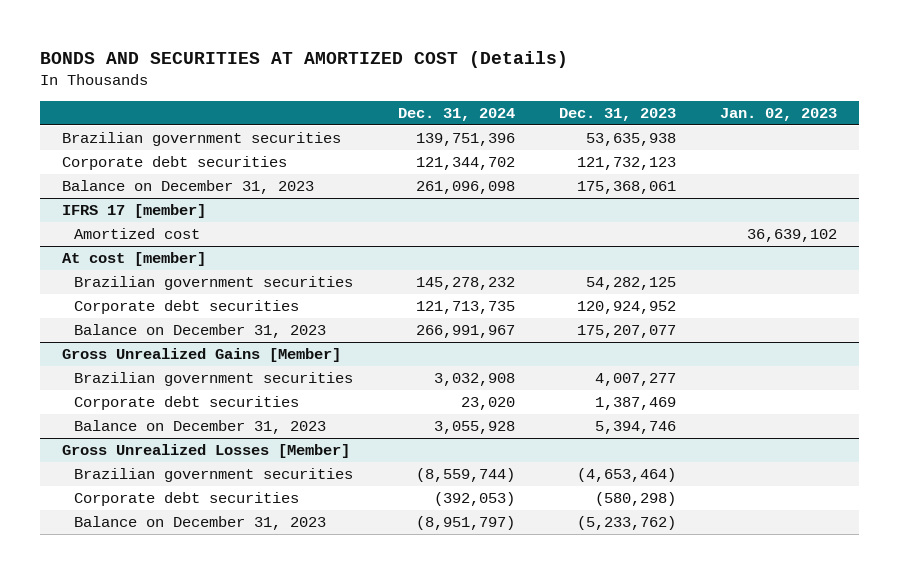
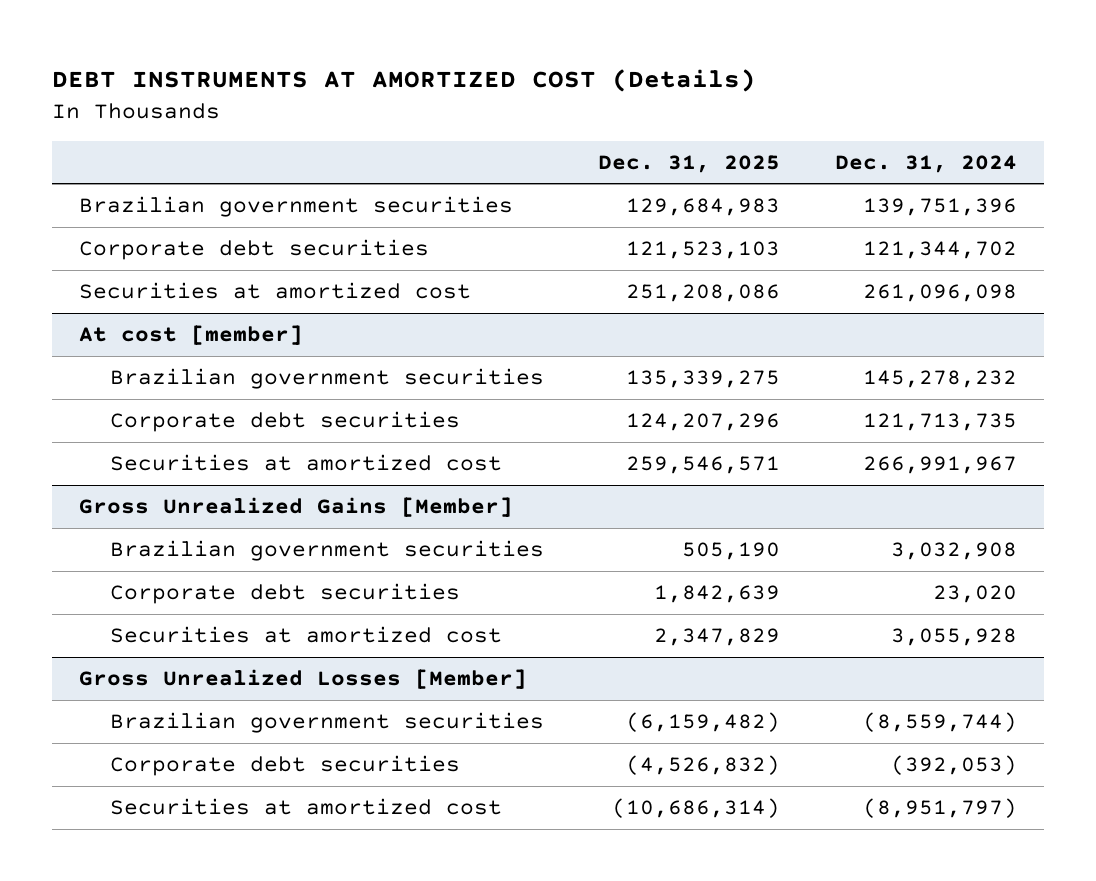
[39,51,568,69] BONDS AND SECURITIES AT AMORTIZED COST (Details) -> [51,69,756,93] DEBT INSTRUMENTS AT AMORTIZED COST (Details)
[558,107,676,121] Dec. 31, 2023 -> none
[720,107,838,121] Jan. 02, 2023 -> none
none -> [598,154,781,173] Dec. 31, 2025
[61,204,206,219] IFRS 17 [member] -> none
[74,228,201,240] Amortized cost -> none
[61,180,314,195] Balance on December 31, 2023 -> [79,282,472,300] Securities at amortized cost
[74,324,327,339] Balance on December 31, 2023 -> [109,454,502,472] Securities at amortized cost
[74,420,327,435] Balance on December 31, 2023 -> [109,626,502,644] Securities at amortized cost
[74,516,327,531] Balance on December 31, 2023 -> [109,798,502,816] Securities at amortized cost

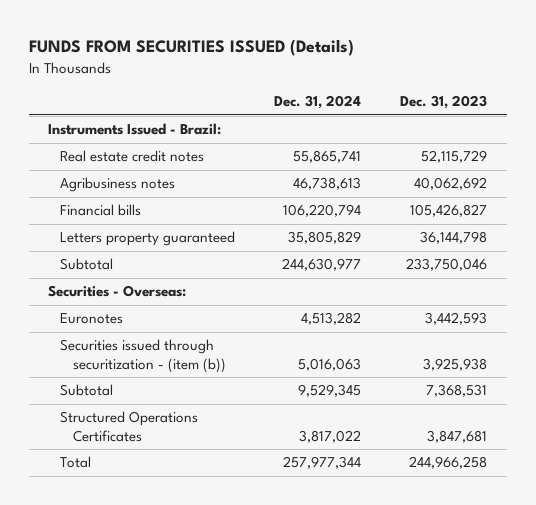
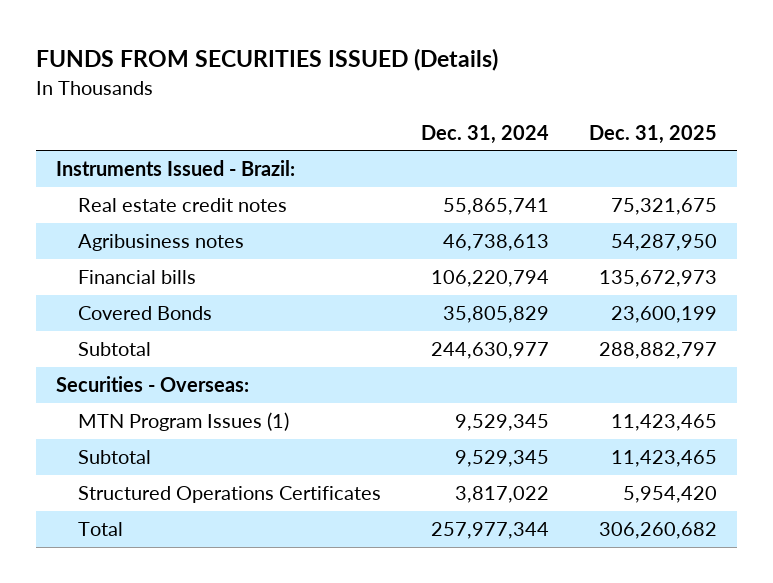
[400,95,488,110] Dec. 31, 2023 -> none
none -> [588,124,717,144] Dec. 31, 2025
[60,231,236,247] Letters property guaranteed -> [77,306,212,321] Covered Bonds
[60,313,124,325] Euronotes -> none
[60,339,226,373] Securities issued through securitization - (item (b)) -> none
none -> [77,412,289,432] MTN Program Issues (1)

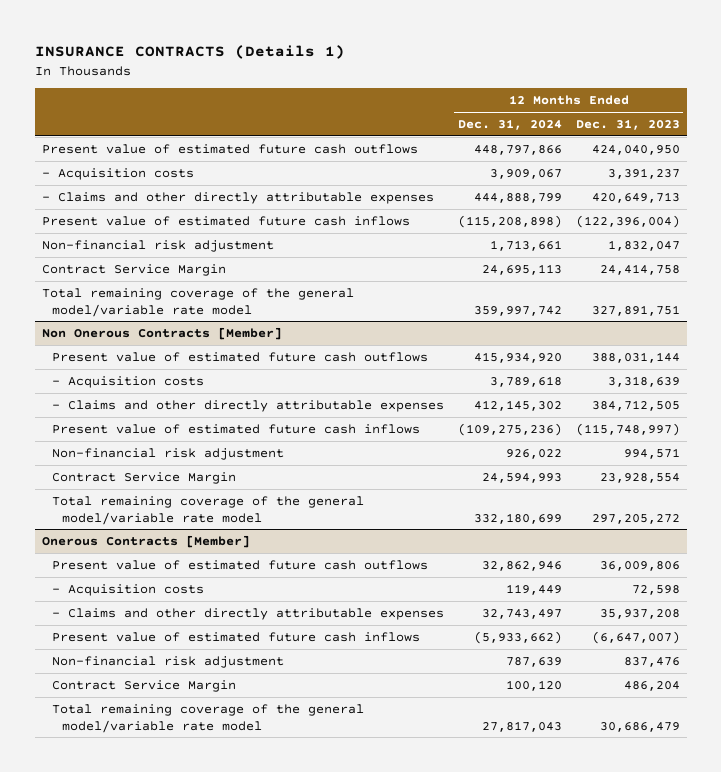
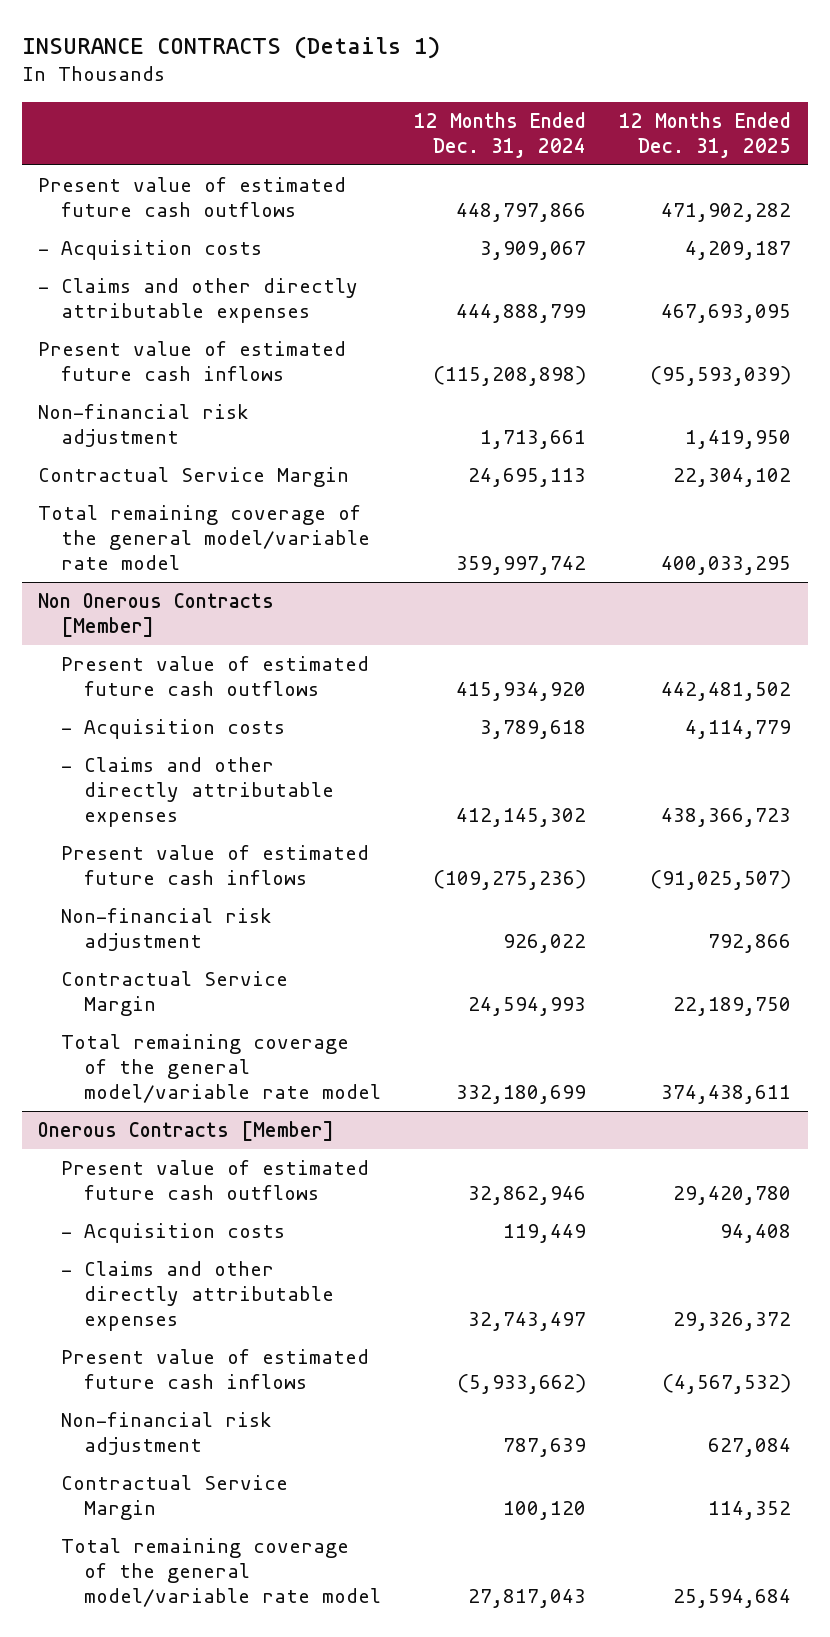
[575,118,680,130] Dec. 31, 2023 -> none
none -> [619,112,792,159] 12 Months Ended Dec. 31, 2025
[41,263,226,276] Contract Service Margin -> [38,467,350,488] Contractual Service Margin
[51,471,236,484] Contract Service Margin -> [61,971,289,1017] Contractual Service Margin
[51,679,236,692] Contract Service Margin -> [61,1475,289,1521] Contractual Service Margin

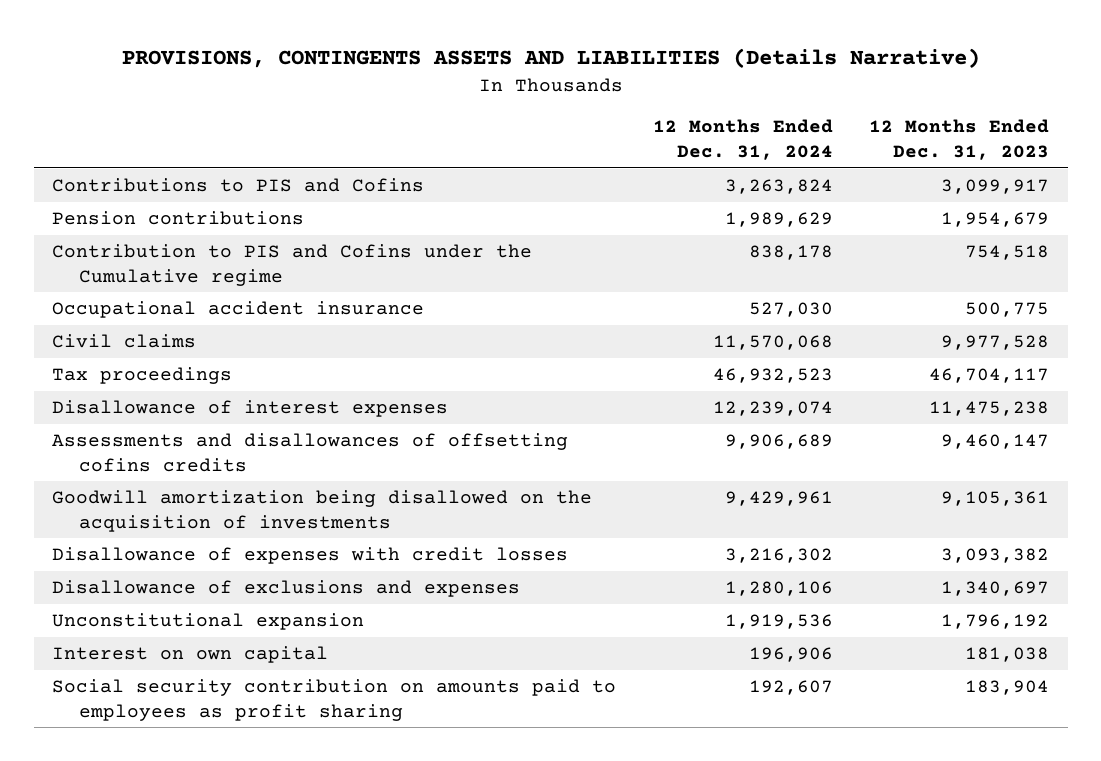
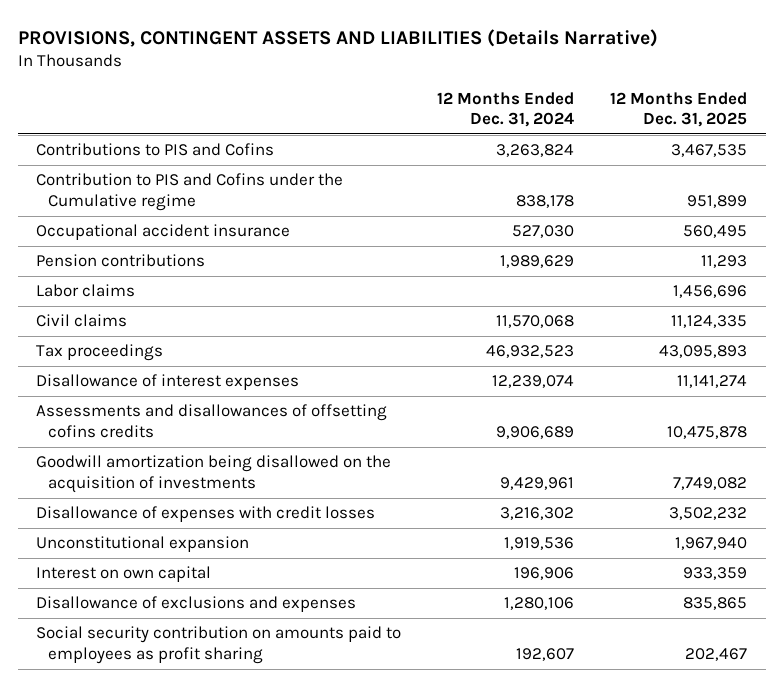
[121,48,980,69] PROVISIONS, CONTINGENTS ASSETS AND LIABILITIES (Details Narrative) -> [17,28,658,47] PROVISIONS, CONTINGENT ASSETS AND LIABILITIES (Details Narrative)
[869,119,1050,160] 12 Months Ended Dec. 31, 2023 -> none
none -> [610,91,748,127] 12 Months Ended Dec. 31, 2025
[51,211,304,226] Pension contributions -> [35,254,205,268] Pension contributions
none -> [35,284,135,298] Labor claims
[51,580,520,598] Disallowance of exclusions and expenses -> [35,596,356,613] Disallowance of exclusions and expenses

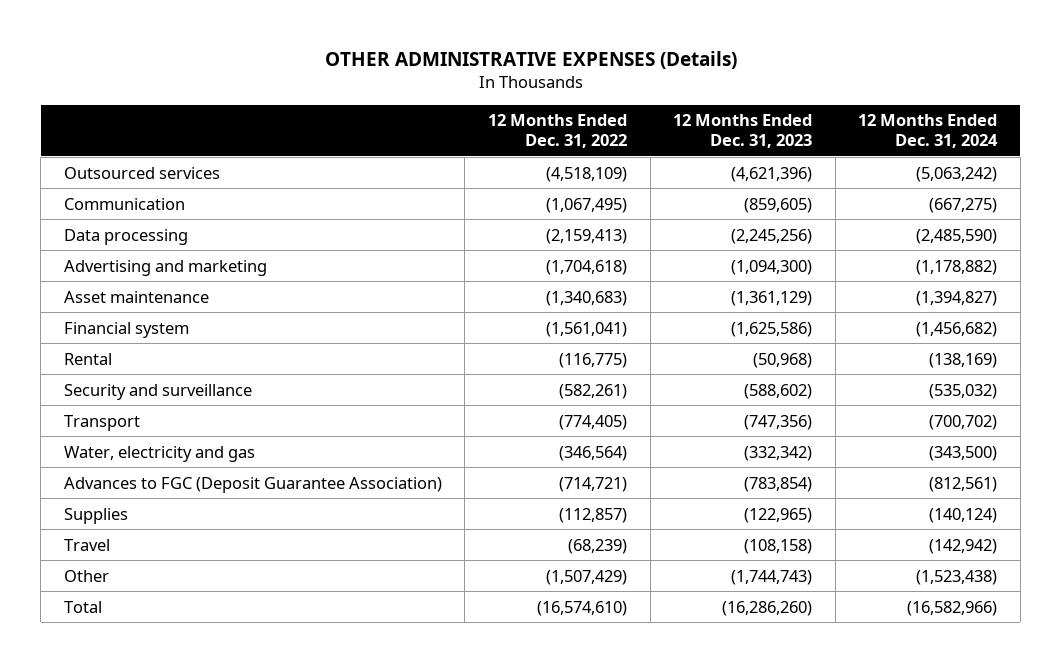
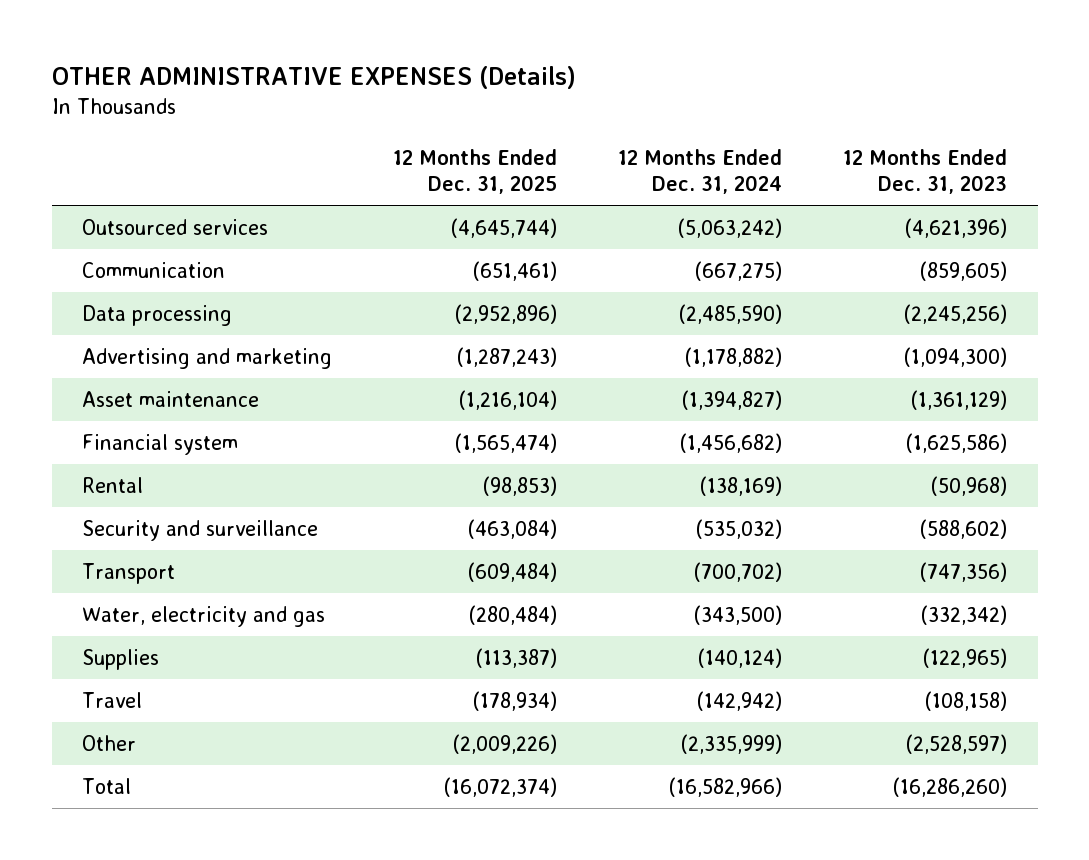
[488,114,628,148] 12 Months Ended Dec. 31, 2022 -> none
none -> [393,149,558,195] 12 Months Ended Dec. 31, 2025
[63,476,442,493] Advances to FGC (Deposit Guarantee Association) -> none
[731,569,813,585] (1,744,743) -> [906,733,1008,754] (2,528,597)
[916,569,998,585] (1,523,438) -> [681,733,783,754] (2,335,999)

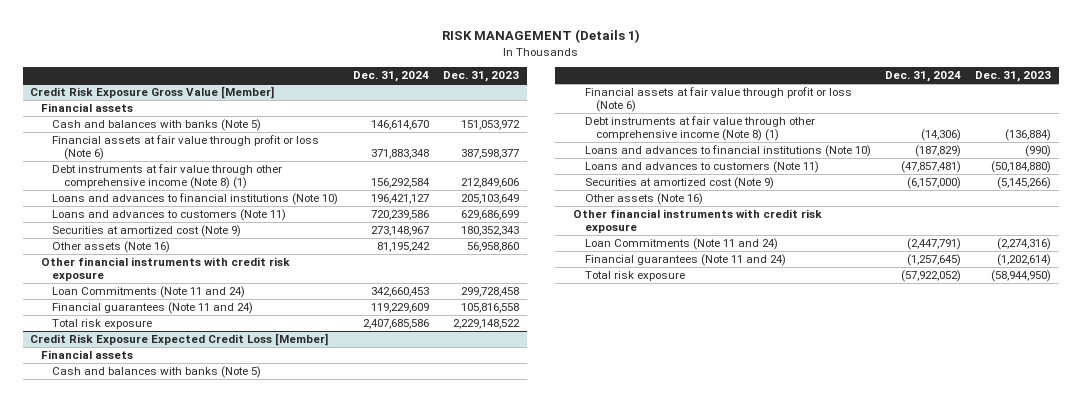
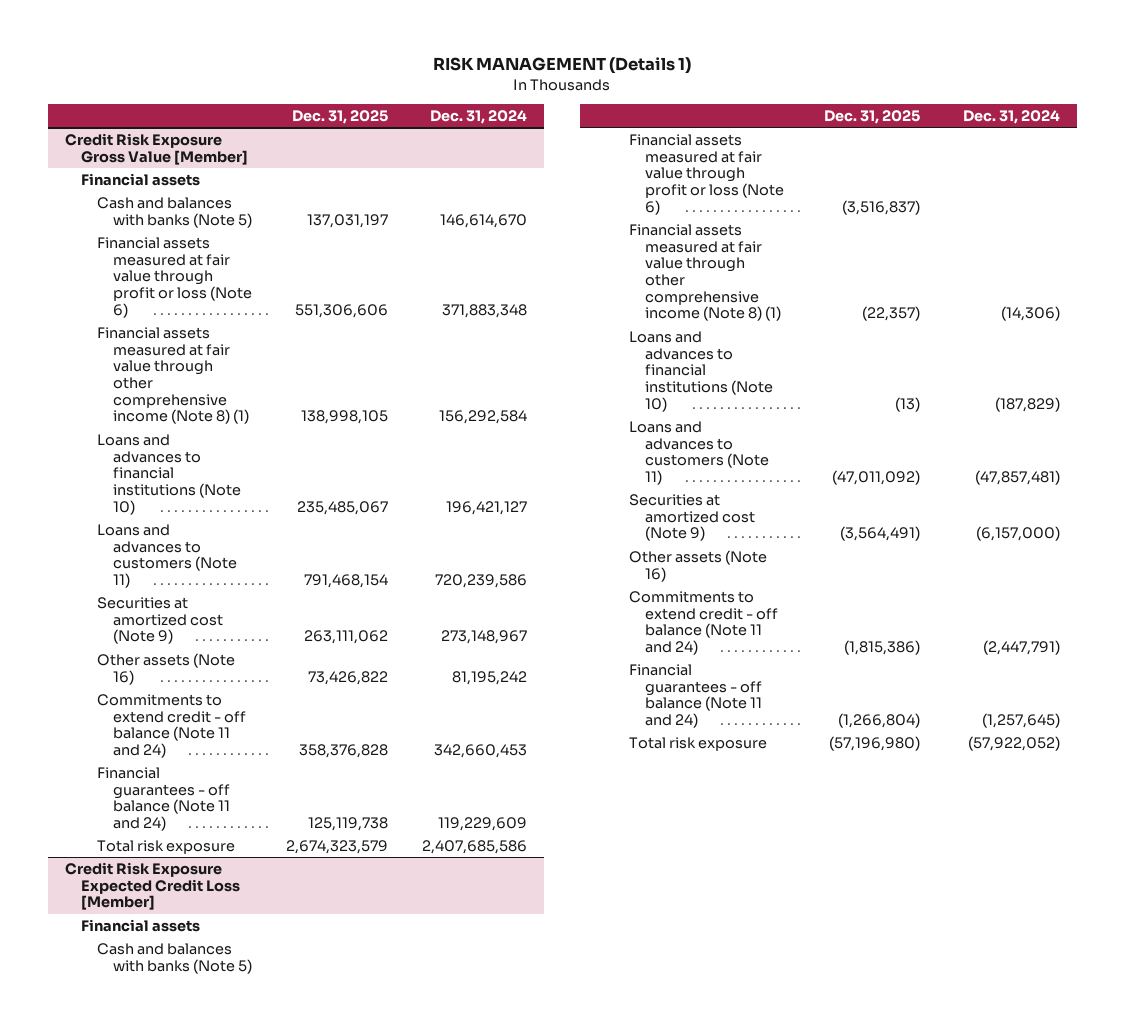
[443,71,520,83] Dec. 31, 2023 -> none
none -> [292,110,389,125] Dec. 31, 2025
[52,135,320,161] Financial assets at fair value through profit or loss (Note 6) -> [97,236,253,318] Financial assets measured at fair value through profit or loss (Note 6)
[52,164,283,190] Debt instruments at fair value through other comprehensive income (Note 8) (1) -> [97,326,250,425] Financial assets measured at fair value through other comprehensive income (Note 8) (1)
[41,257,291,282] Other financial instruments with credit risk exposure -> none
[52,286,246,299] Loan Commitments (Note 11 and 24) -> [97,693,247,758] Commitments to extend credit - off balance (Note 11 and 24)
[52,302,254,315] Financial guarantees (Note 11 and 24) -> [97,766,231,831] Financial guarantees - off balance (Note 11 and 24)
[584,87,852,113] Financial assets at fair value through profit or loss (Note 6) -> [629,133,785,215] Financial assets measured at fair value through profit or loss (Note 6)
[584,116,815,142] Debt instruments at fair value through other comprehensive income (Note 8) (1) -> [629,223,782,322] Financial assets measured at fair value through other comprehensive income (Note 8) (1)
[573,209,823,234] Other financial instruments with credit risk exposure -> none
[584,238,778,251] Loan Commitments (Note 11 and 24) -> [629,590,779,655] Commitments to extend credit - off balance (Note 11 and 24)
[584,254,786,267] Financial guarantees (Note 11 and 24) -> [629,663,763,728] Financial guarantees - off balance (Note 11 and 24)

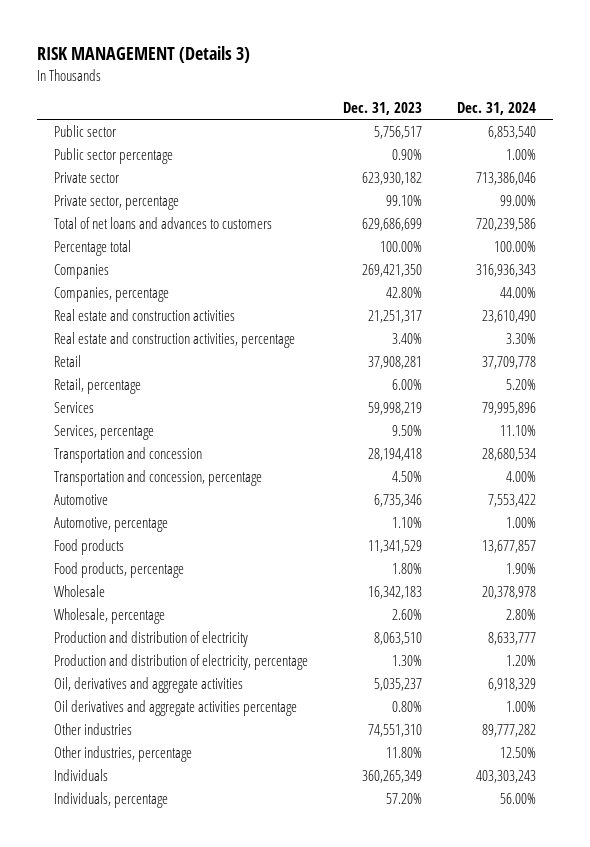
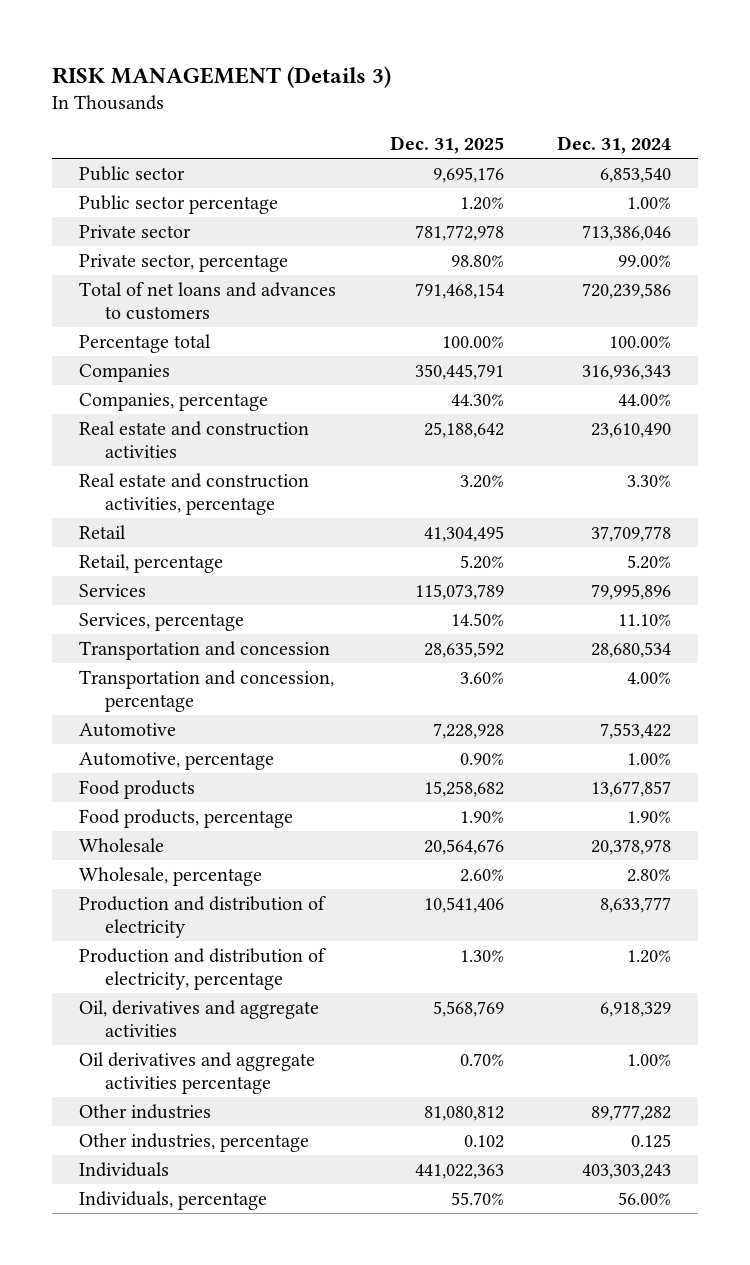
[342,101,422,115] Dec. 31, 2023 -> none
none -> [389,136,504,155] Dec. 31, 2025
[499,747,536,759] 12.50% -> [631,1133,672,1148] 0.125

